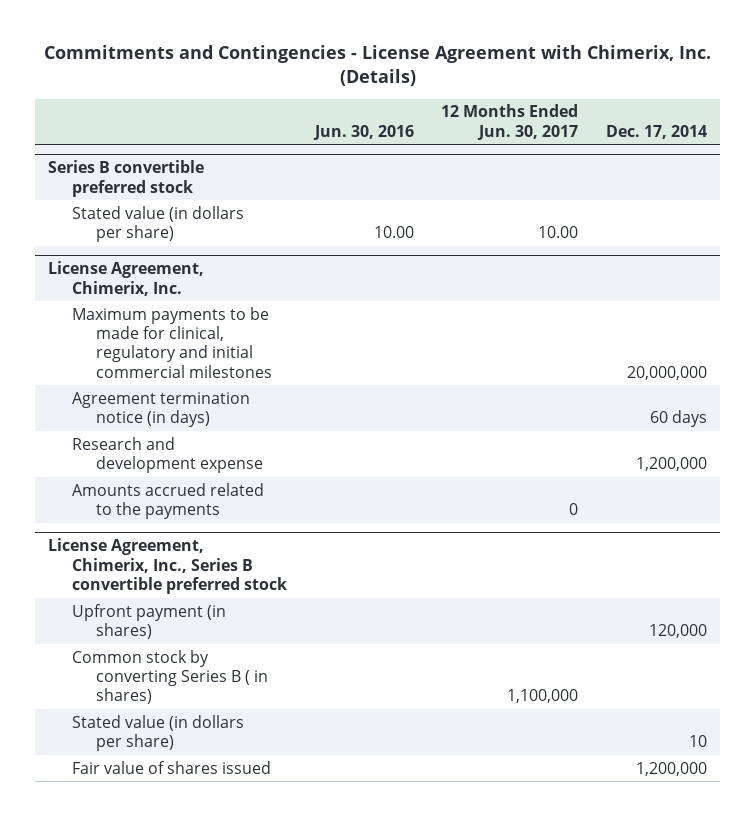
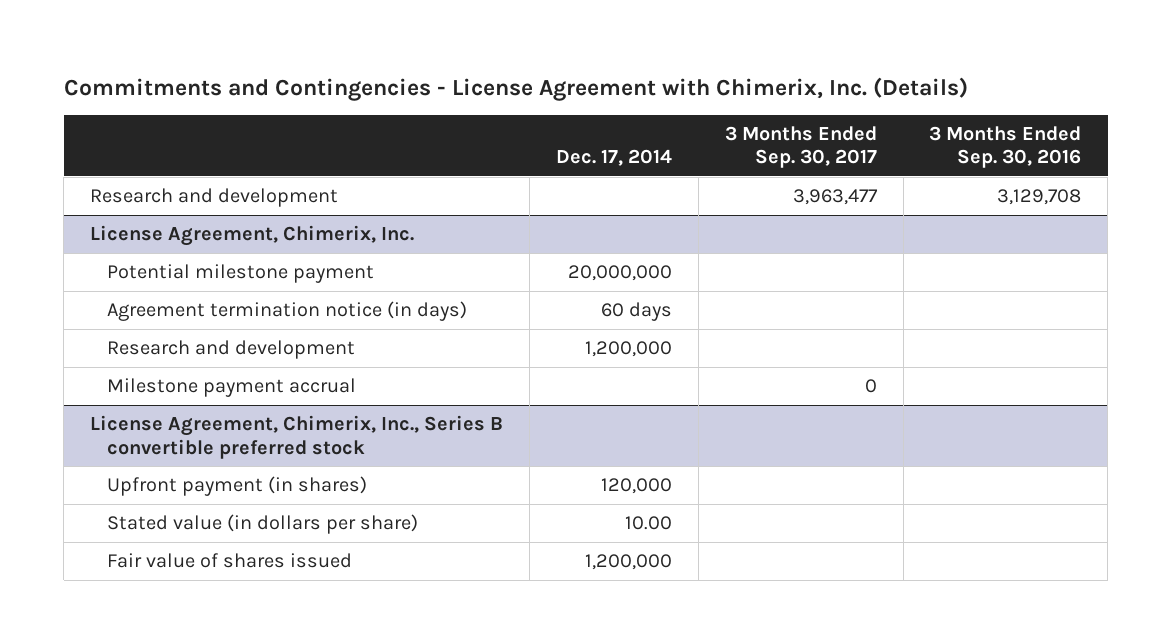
[312,124,414,140] Jun. 30, 2016 -> none
[441,104,579,140] 12 Months Ended Jun. 30, 2017 -> none
none -> [724,125,877,169] 3 Months Ended Sep. 30, 2017
none -> [929,125,1082,169] 3 Months Ended Sep. 30, 2016
[48,160,205,197] Series B convertible preferred stock -> none
[72,205,245,243] Stated value (in dollars per share) -> none
none -> [90,188,339,208] Research and development
[72,306,272,378] Maximum payments to be made for clinical, regulatory and initial commercial milestones -> none
none -> [106,264,374,284] Potential milestone payment
[72,436,263,474] Research and development expense -> [106,340,355,360] Research and development
[72,482,265,520] Amounts accrued related to the payments -> [106,378,356,398] Milestone payment accrual
[72,649,268,705] Common stock by converting Series B ( in shares) -> none
[688,735,707,748] 10 -> [624,516,672,531] 10.00

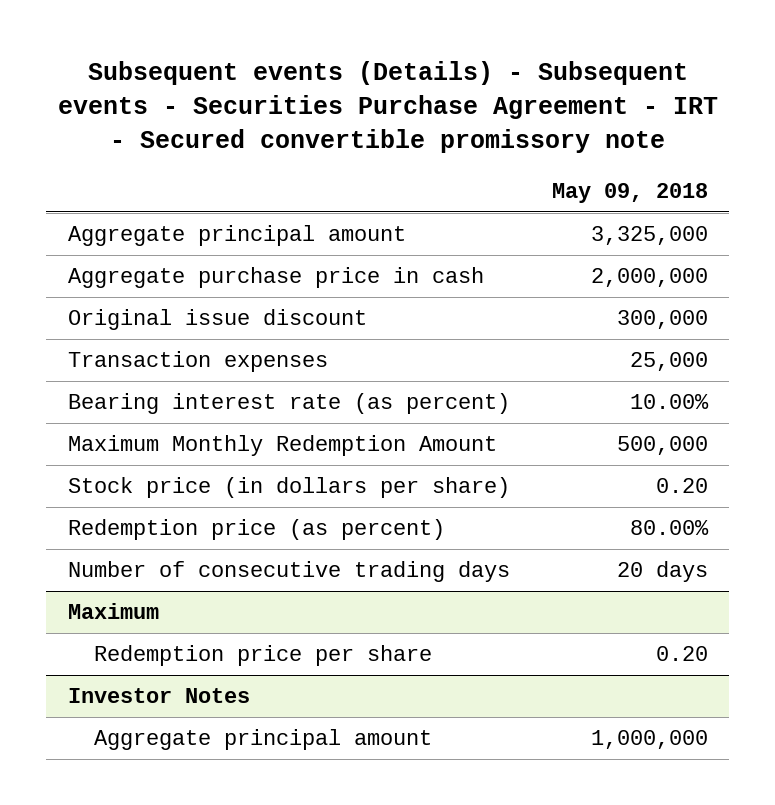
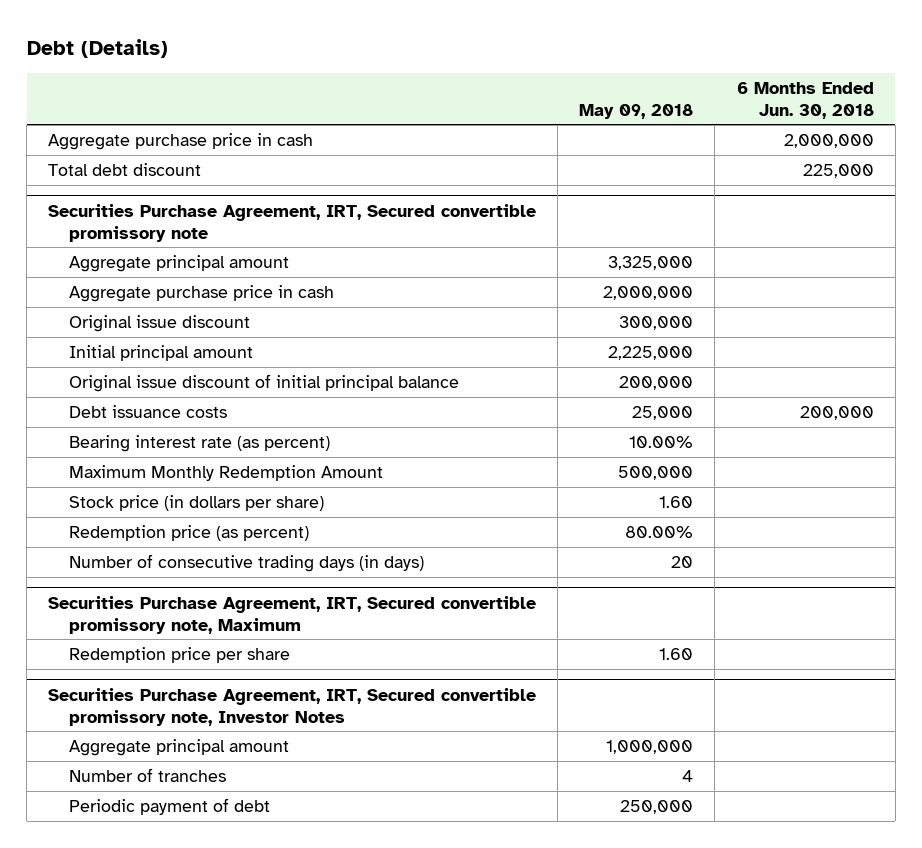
[57,61,718,153] Subsequent events (Details) - Subsequent events - Securities Purchase Agreement - IRT - Secured convertible promissory note -> [26,38,168,58] Debt (Details)
none -> [736,82,874,119] 6 Months Ended Jun. 30, 2018
none -> [48,133,314,151] Aggregate purchase price in cash
none -> [48,163,202,177] Total debt discount
none -> [48,203,537,242] Securities Purchase Agreement, IRT, Secured convertible promissory note
none -> [68,345,253,362] Initial principal amount
none -> [68,374,459,393] Original issue discount of initial principal balance
[67,351,328,373] Transaction expenses -> [68,405,227,419] Debt issuance costs
[655,478,708,494] 0.20 -> [659,496,694,509] 1.60
[67,603,159,620] Maximum -> none
[67,688,250,704] Investor Notes -> none
[67,561,510,583] Number of consecutive trading days -> [68,554,424,573] Number of consecutive trading days (in days)
[616,561,708,583] 20 days -> [671,556,694,569] 20
none -> [48,595,537,634] Securities Purchase Agreement, IRT, Secured convertible promissory note, Maximum
[655,646,708,662] 0.20 -> [659,648,694,661] 1.60
none -> [48,687,537,726] Securities Purchase Agreement, IRT, Secured convertible promissory note, Investor Notes
none -> [68,768,226,783] Number of tranches
none -> [68,798,270,816] Periodic payment of debt

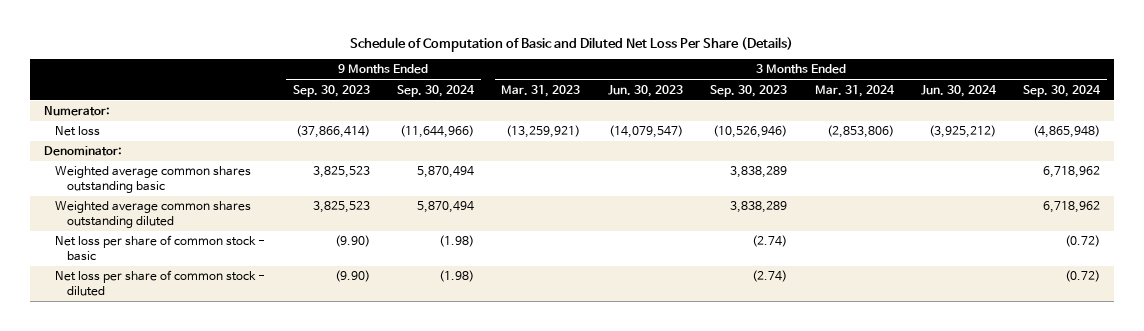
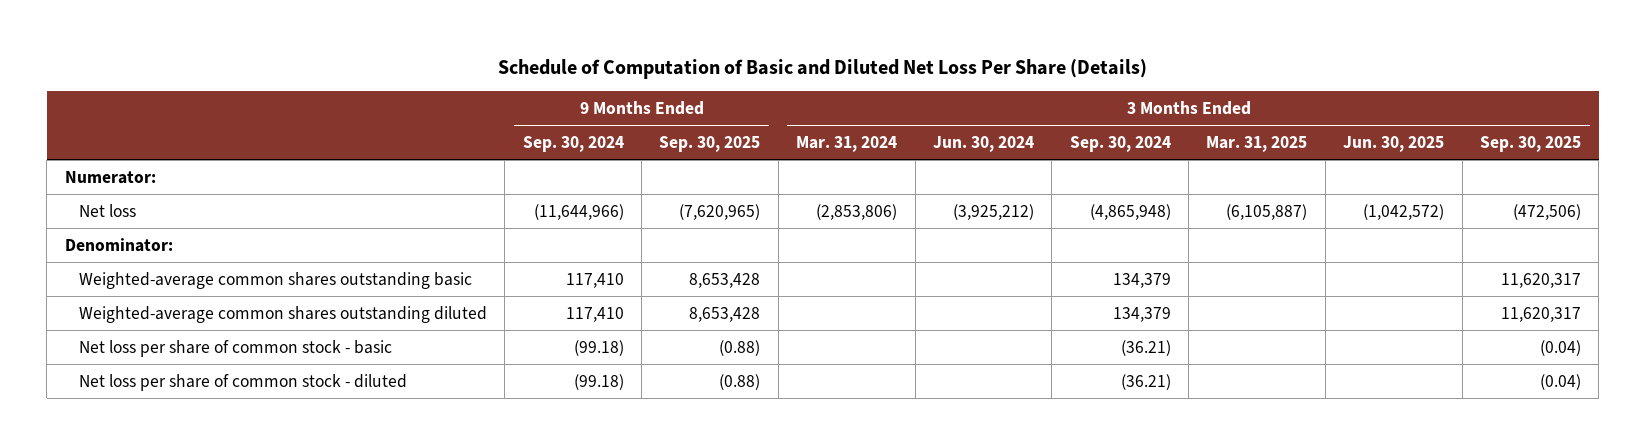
[292,84,370,97] Sep. 30, 2023 -> none
[501,84,581,97] Mar. 31, 2023 -> none
[607,84,683,97] Jun. 30, 2023 -> none
[710,84,788,97] Sep. 30, 2023 -> none
none -> [659,136,761,153] Sep. 30, 2025
none -> [1206,136,1308,153] Mar. 31, 2025
none -> [1343,136,1445,153] Jun. 30, 2025
none -> [1479,136,1581,153] Sep. 30, 2025
[55,166,252,193] Weighted average common shares outstanding basic -> [79,271,473,289] Weighted-average common shares outstanding basic
[417,166,475,179] 5,870,494 -> [565,272,624,288] 117,410
[1043,166,1101,179] 6,718,962 -> [1112,272,1171,288] 134,379
[55,201,252,228] Weighted average common shares outstanding diluted -> [79,305,488,323] Weighted-average common shares outstanding diluted
[417,201,475,214] 5,870,494 -> [565,306,624,322] 117,410
[1043,201,1101,214] 6,718,962 -> [1112,306,1171,322] 134,379
[439,235,475,248] (1.98) -> [573,339,624,356] (99.18)
[1065,235,1101,248] (0.72) -> [1120,339,1171,356] (36.21)
[439,270,475,283] (1.98) -> [573,373,624,390] (99.18)
[1065,270,1101,283] (0.72) -> [1120,373,1171,390] (36.21)

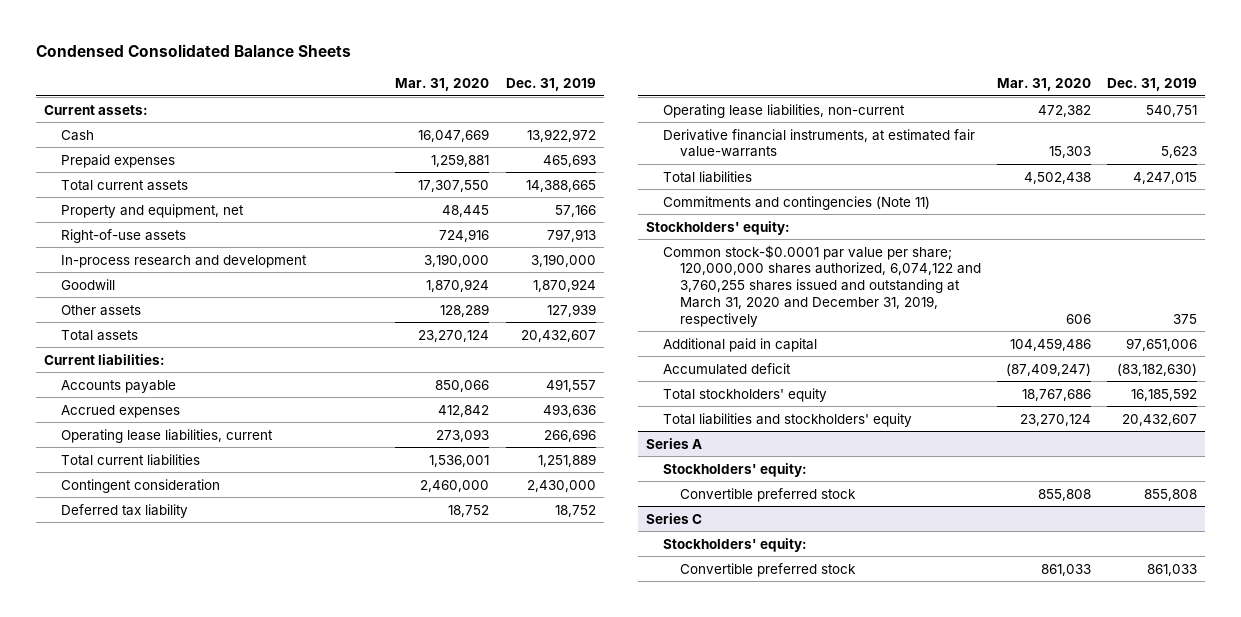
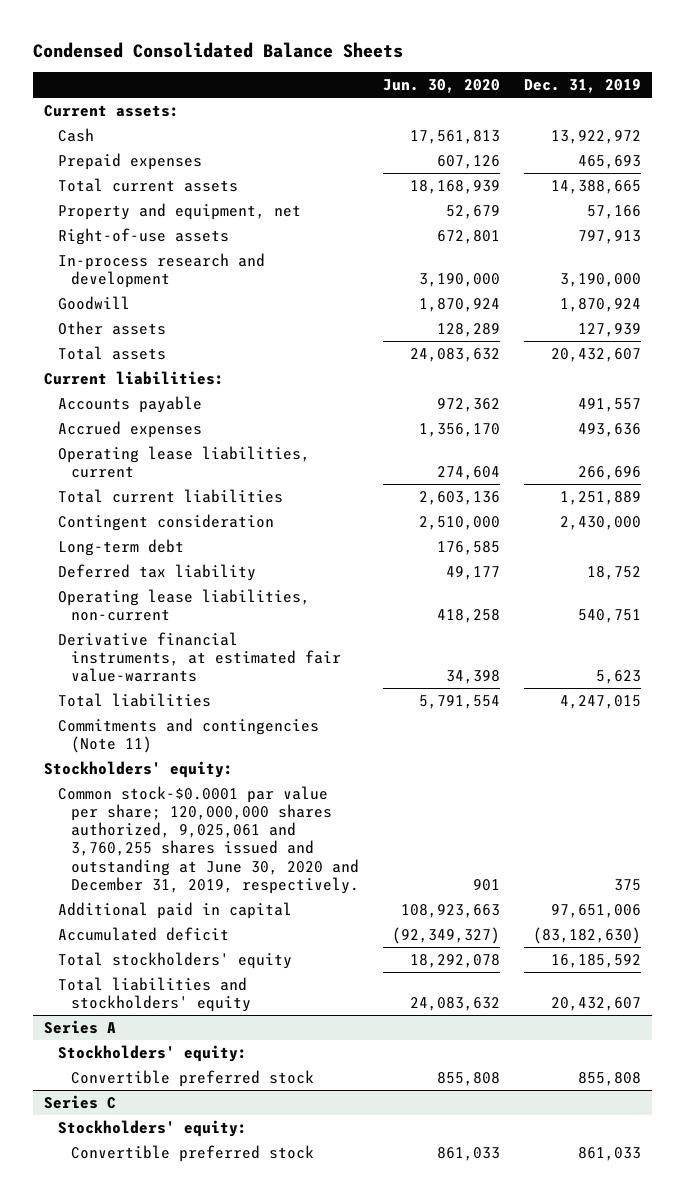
[395,78,490,92] Mar. 31, 2020 -> none
none -> [382,79,500,94] Jun. 30, 2020
none -> [57,538,184,556] Long-term debt
[662,244,981,327] Common stock-$0.0001 par value per share; 120,000,000 shares authorized, 6,074,122 and 3,760,255 shares issued and outstanding at March 31, 2020 and December 31, 2019, respectively -> [57,785,360,894] Common stock-$0.0001 par value per share; 120,000,000 shares authorized, 9,025,061 and 3,760,255 shares issued and outstanding at June 30, 2020 and December 31, 2019, respectively.

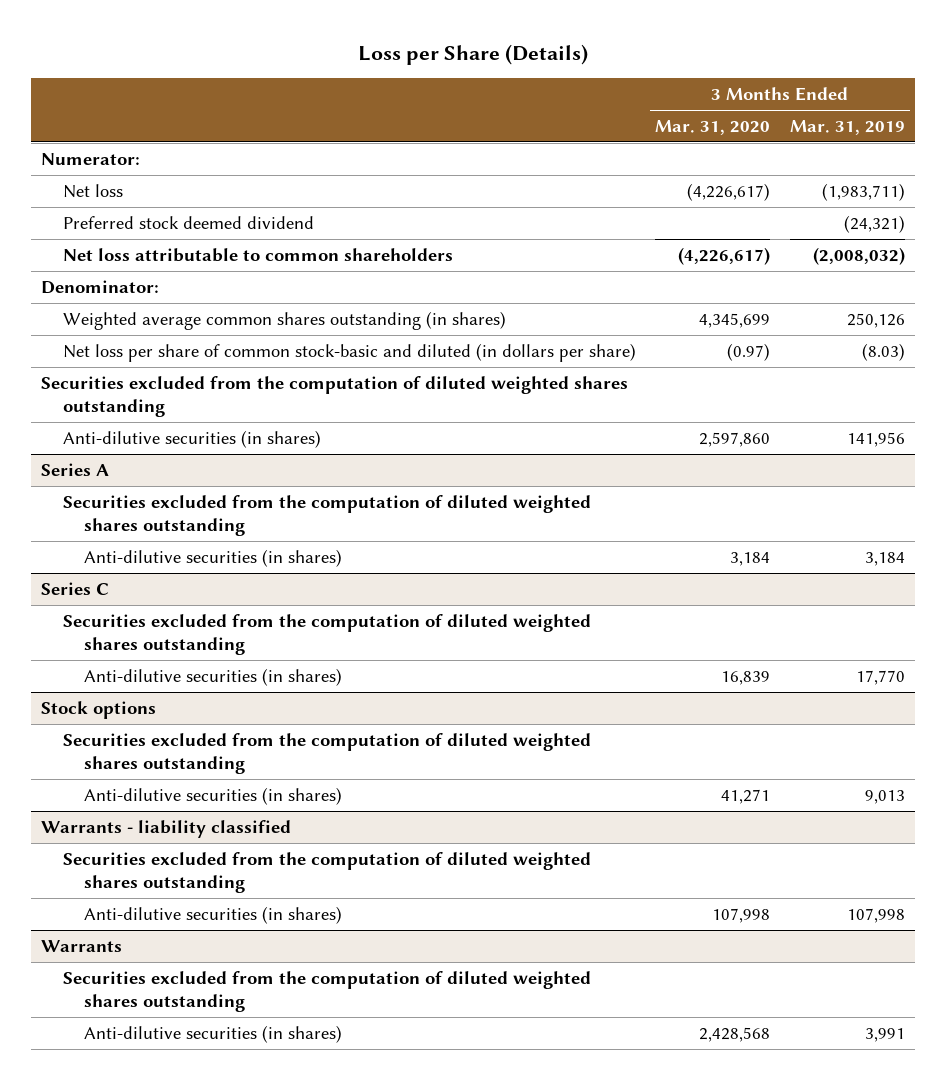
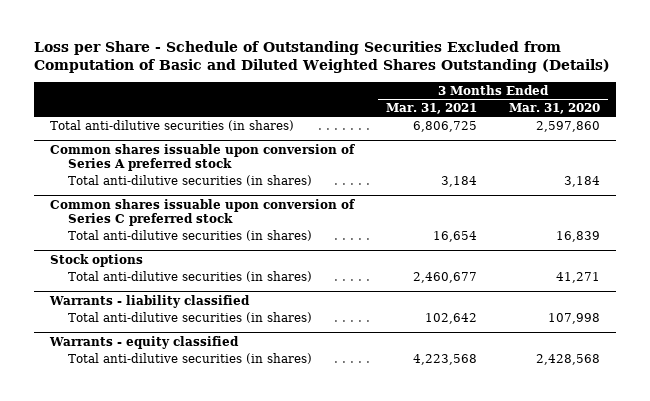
[358,43,589,65] Loss per Share (Details) -> [33,41,610,74] Loss per Share - Schedule of Outstanding Securities Excluded from Computation of Basic and Diluted Weighted Shares Outstanding (Details)
[790,120,906,136] Mar. 31, 2019 -> none
none -> [386,103,478,115] Mar. 31, 2021
[40,152,140,165] Numerator: -> none
[62,183,123,198] Net loss -> none
[62,215,314,229] Preferred stock deemed dividend -> none
[62,247,453,262] Net loss attributable to common shareholders -> none
[40,279,159,294] Denominator: -> none
[62,310,506,330] Weighted average common shares outstanding (in shares) -> none
[62,342,636,362] Net loss per share of common stock-basic and diluted (in dollars per share) -> none
[40,375,628,418] Securities excluded from the computation of diluted weighted shares outstanding -> none
[62,494,591,537] Securities excluded from the computation of diluted weighted shares outstanding -> none
[62,613,591,656] Securities excluded from the computation of diluted weighted shares outstanding -> none
[62,429,321,448] Anti-dilutive securities (in shares) -> [49,119,294,131] Total anti-dilutive securities (in shares)
[40,462,109,476] Series A -> [49,143,355,171] Common shares issuable upon conversion of Series A preferred stock
[84,548,343,567] Anti-dilutive securities (in shares) -> [67,174,312,186] Total anti-dilutive securities (in shares)
[40,581,109,595] Series C -> [49,198,355,226] Common shares issuable upon conversion of Series C preferred stock
[84,667,343,686] Anti-dilutive securities (in shares) -> [67,229,312,241] Total anti-dilutive securities (in shares)
[62,732,591,775] Securities excluded from the computation of diluted weighted shares outstanding -> none
[84,786,343,805] Anti-dilutive securities (in shares) -> [67,270,312,282] Total anti-dilutive securities (in shares)
[62,851,591,894] Securities excluded from the computation of diluted weighted shares outstanding -> none
[62,970,591,1013] Securities excluded from the computation of diluted weighted shares outstanding -> none
[84,905,343,924] Anti-dilutive securities (in shares) -> [67,311,312,323] Total anti-dilutive securities (in shares)
[40,939,122,952] Warrants -> [48,335,239,349] Warrants - equity classified
[84,1024,343,1043] Anti-dilutive securities (in shares) -> [67,352,312,364] Total anti-dilutive securities (in shares)

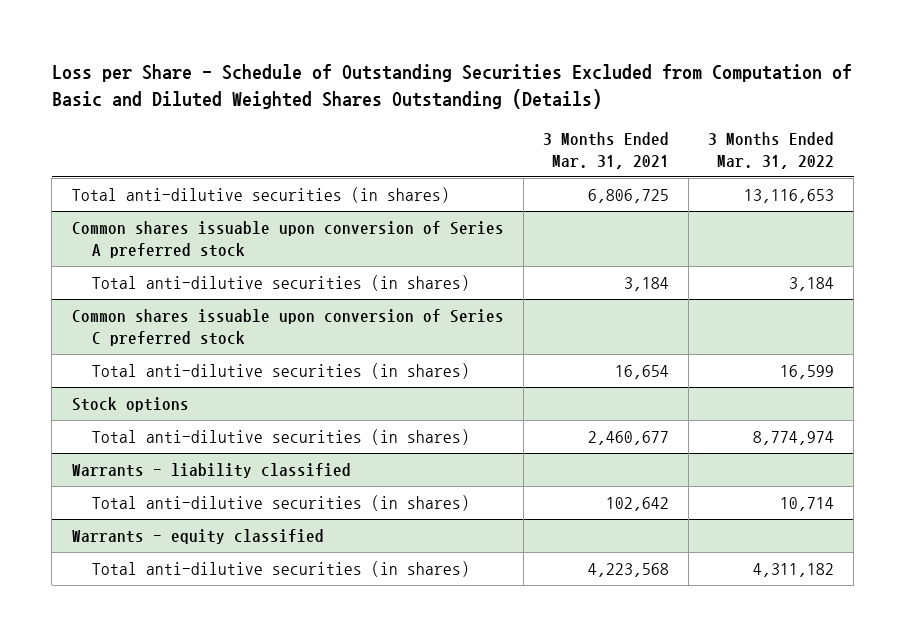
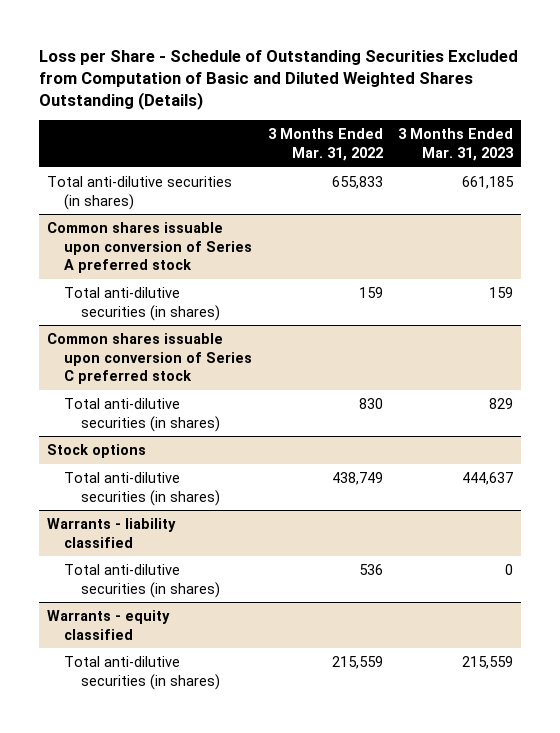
[542,132,669,169] 3 Months Ended Mar. 31, 2021 -> none
none -> [398,128,515,161] 3 Months Ended Mar. 31, 2023
[744,189,835,204] 13,116,653 -> [331,175,383,189] 655,833
[789,277,835,292] 3,184 -> [358,286,383,298] 159
[780,365,835,380] 16,599 -> [358,397,383,409] 830
[753,431,835,446] 8,774,974 -> [331,471,383,485] 438,749
[780,497,835,512] 10,714 -> [358,563,383,575] 536
[753,563,835,578] 4,311,182 -> [331,655,383,669] 215,559

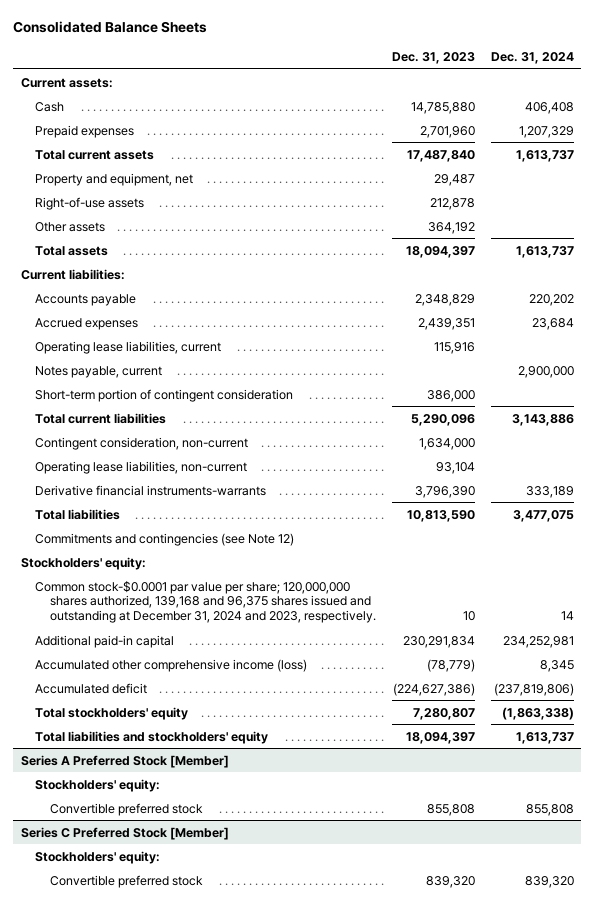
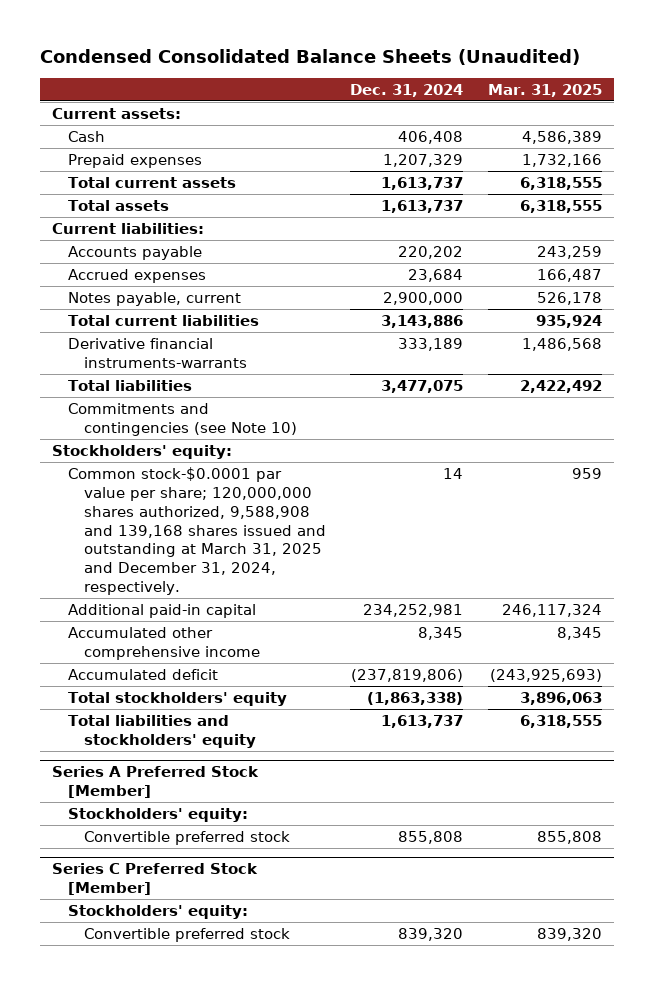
[12,21,207,34] Consolidated Balance Sheets -> [39,49,580,66] Condensed Consolidated Balance Sheets (Unaudited)
[391,51,475,64] Dec. 31, 2023 -> none
none -> [487,83,602,97] Mar. 31, 2025
[35,172,194,186] Property and equipment, net -> none
[35,196,145,210] Right-of-use assets -> none
[35,221,106,232] Other assets -> none
[35,340,222,354] Operating lease liabilities, current -> none
[35,388,294,402] Short-term portion of contingent consideration -> none
[35,436,249,450] Contingent consideration, non-current -> none
[35,460,248,474] Operating lease liabilities, non-current -> none
[35,532,295,546] Commitments and contingencies (see Note 12) -> [67,402,297,436] Commitments and contingencies (see Note 10)
[35,580,376,624] Common stock-$0.0001 par value per share; 120,000,000 shares authorized, 139,168 and 96,375 shares issued and outstanding at December 31, 2024 and 2023, respectively. -> [67,466,326,596] Common stock-$0.0001 par value per share; 120,000,000 shares authorized, 9,588,908 and 139,168 shares issued and outstanding at March 31, 2025 and December 31, 2024, respectively.
[35,658,308,672] Accumulated other comprehensive income (loss) -> [67,626,260,660] Accumulated other comprehensive income

